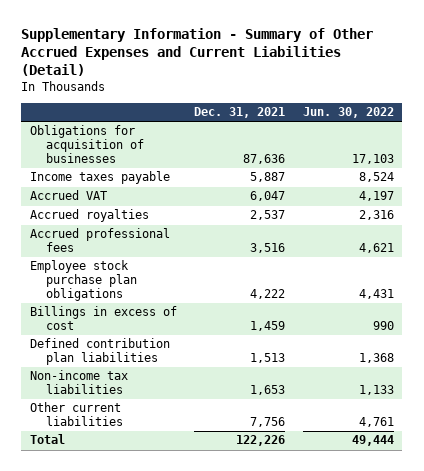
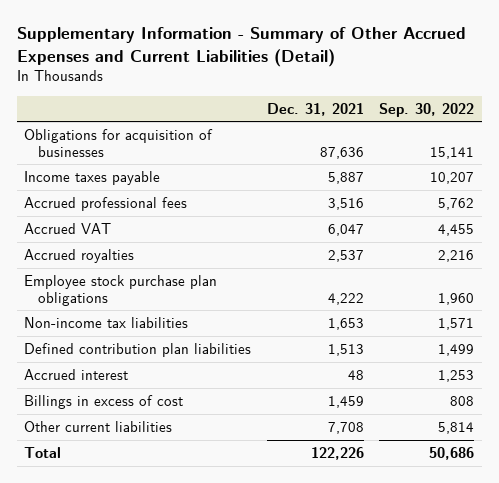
[302,107,394,119] Jun. 30, 2022 -> none
none -> [379,102,475,117] Sep. 30, 2022
[29,228,170,253] Accrued professional fees -> [24,196,188,211] Accrued professional fees
[29,338,170,366] Defined contribution plan liabilities -> [24,342,252,357] Defined contribution plan liabilities
none -> [24,368,129,380] Accrued interest
[29,306,177,331] Billings in excess of cost -> [24,394,184,409] Billings in excess of cost
[250,417,286,428] 7,756 -> [327,421,364,434] 7,708

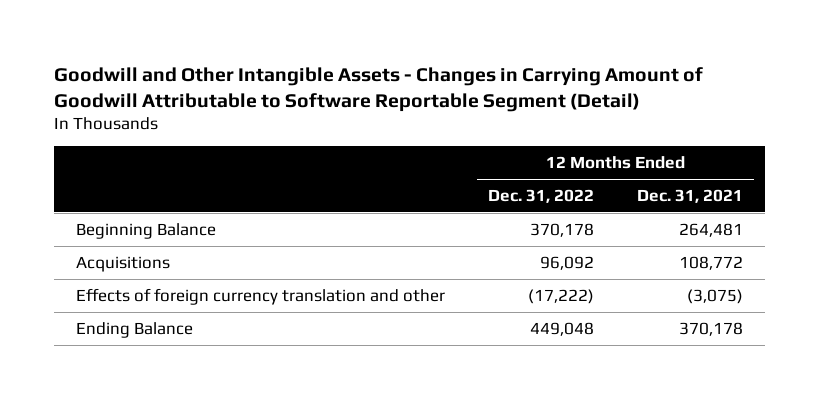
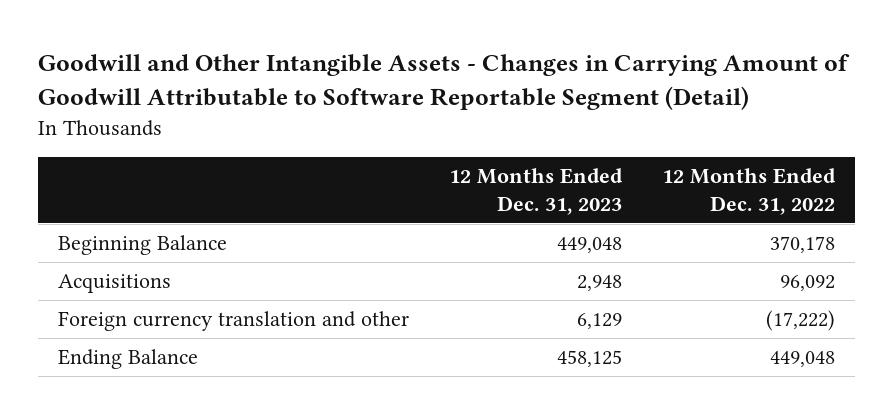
[637,188,744,203] Dec. 31, 2021 -> none
none -> [448,167,623,215] 12 Months Ended Dec. 31, 2023
[76,287,446,305] Effects of foreign currency translation and other -> [57,311,409,332] Foreign currency translation and other

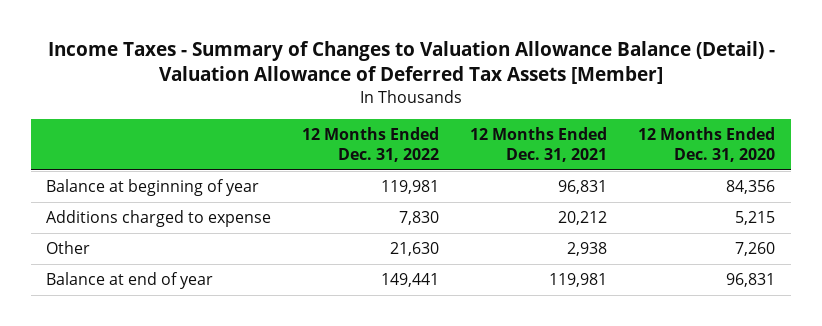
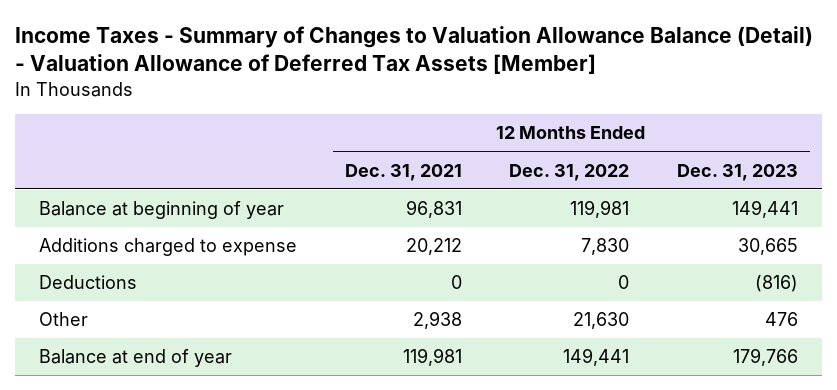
[638,127,776,162] 12 Months Ended Dec. 31, 2020 -> none
none -> [677,163,799,181] Dec. 31, 2023
none -> [38,275,137,290] Deductions

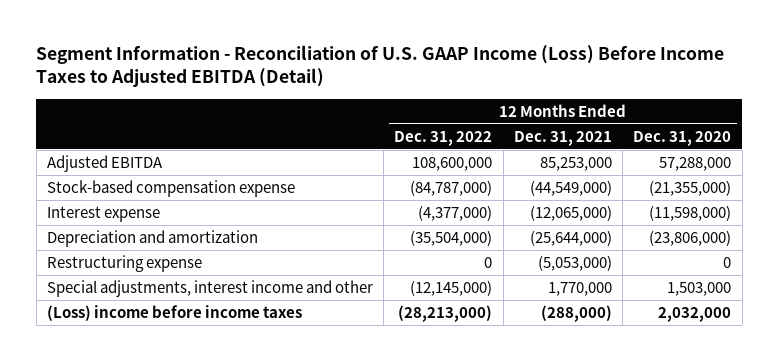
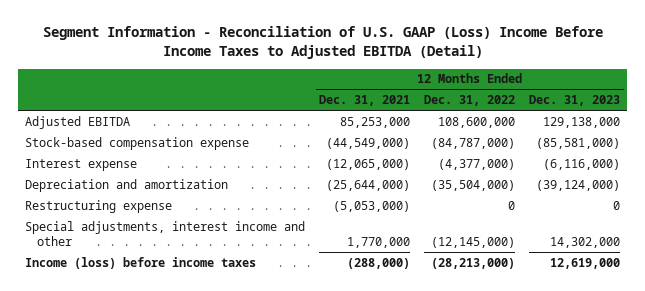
[36,44,725,88] Segment Information - Reconciliation of U.S. GAAP Income (Loss) Before Income Taxes to Adjusted EBITDA (Detail) -> [42,26,603,60] Segment Information - Reconciliation of U.S. GAAP (Loss) Income Before Income Taxes to Adjusted EBITDA (Detail)
[633,130,732,146] Dec. 31, 2020 -> none
none -> [529,95,621,107] Dec. 31, 2023
[46,305,302,322] (Loss) income before income taxes -> [25,256,257,269] Income (loss) before income taxes

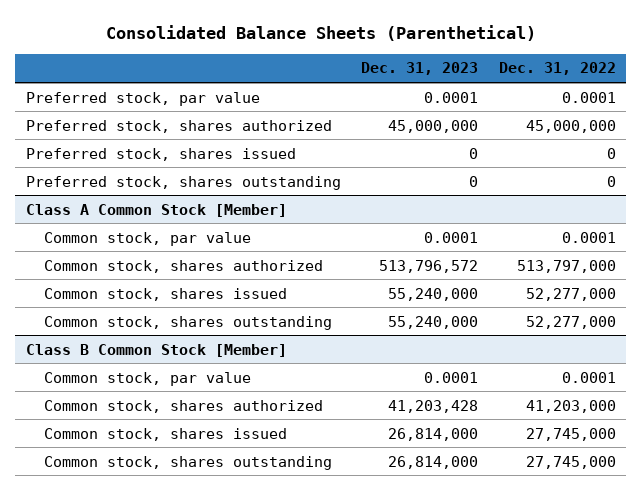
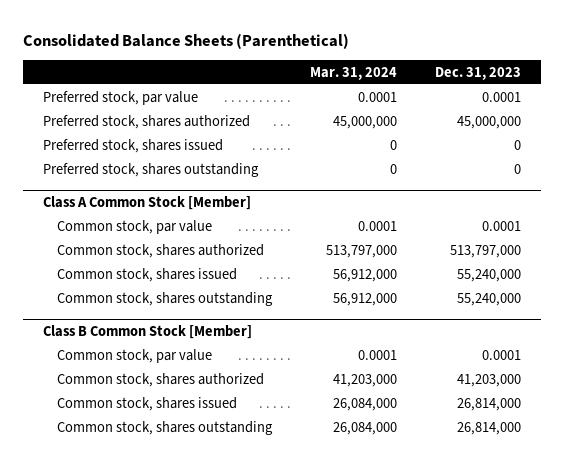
[498,62,616,76] Dec. 31, 2022 -> none
none -> [310,66,398,80] Mar. 31, 2024
[379,259,479,273] 513,796,572 -> [450,244,522,258] 513,797,000
[388,399,479,413] 41,203,428 -> [457,373,522,387] 41,203,000

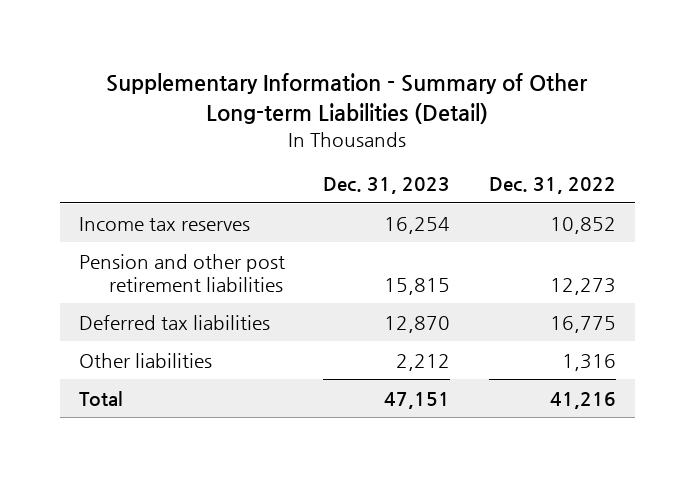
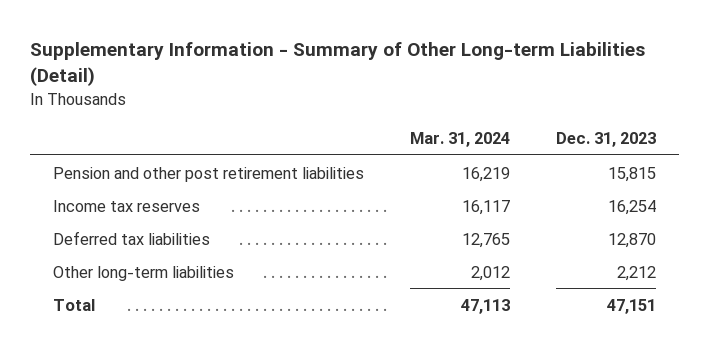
[488,177,616,195] Dec. 31, 2022 -> none
none -> [410,132,511,148] Mar. 31, 2024
[79,216,251,231] Income tax reserves -> [53,199,201,212] Income tax reserves
[79,352,213,368] Other liabilities -> [53,265,235,281] Other long-term liabilities

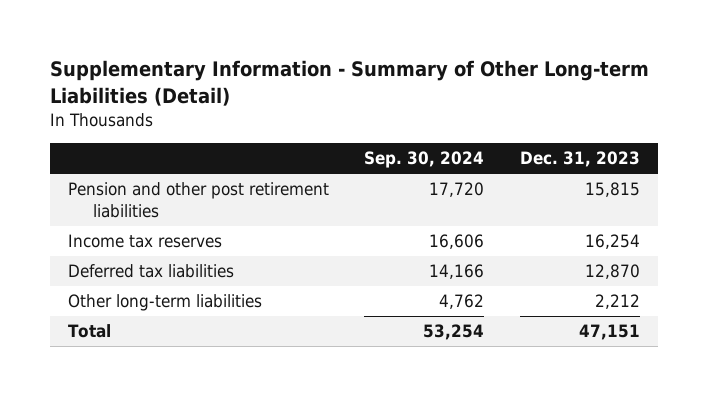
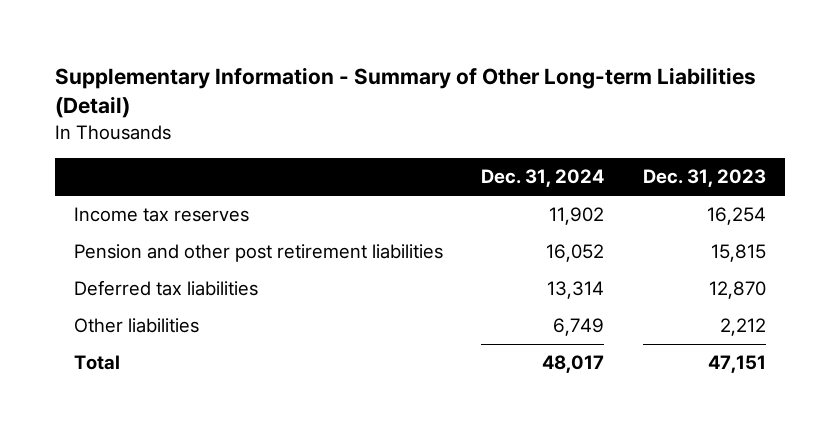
[364,151,485,169] Sep. 30, 2024 -> none
none -> [481,169,605,188] Dec. 31, 2024
[67,182,329,219] Pension and other post retirement liabilities -> [74,244,444,263] Pension and other post retirement liabilities
[67,294,262,312] Other long-term liabilities -> [74,318,200,334] Other liabilities

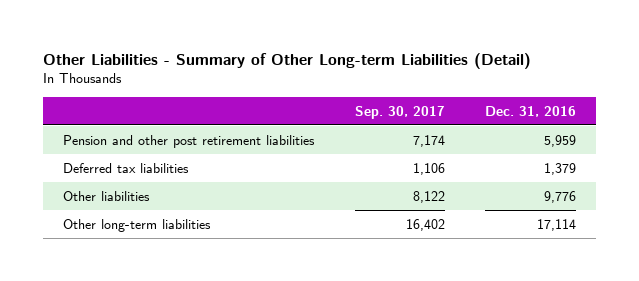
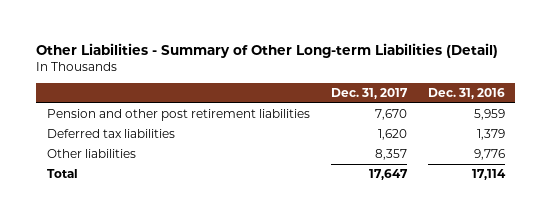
[354,105,445,119] Sep. 30, 2017 -> none
none -> [330,87,408,99] Dec. 31, 2017
[63,218,212,232] Other long-term liabilities -> [46,169,78,179] Total

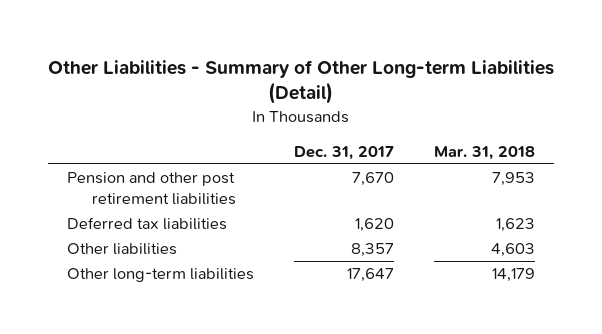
[427,87,505,99] Dec. 31, 2016 -> none
none -> [433,145,535,160] Mar. 31, 2018
[46,169,78,179] Total -> [67,268,255,283] Other long-term liabilities

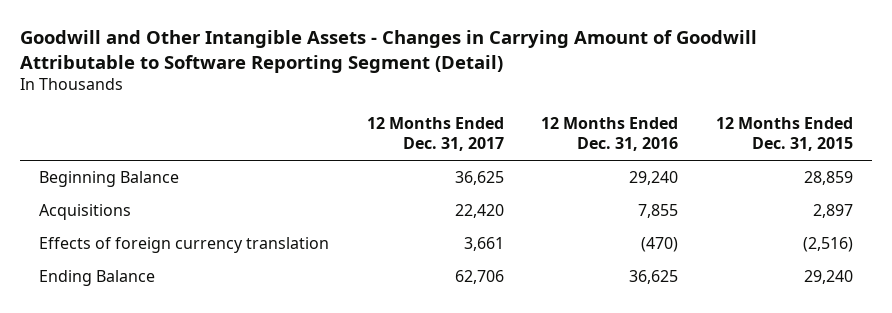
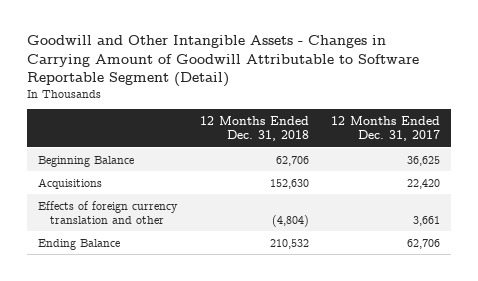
[19,30,757,73] Goodwill and Other Intangible Assets - Changes in Carrying Amount of Goodwill Attributable to Software Reporting Segment (Detail) -> [27,35,420,87] Goodwill and Other Intangible Assets - Changes in Carrying Amount of Goodwill Attributable to Software Reportable Segment (Detail)
[541,116,679,152] 12 Months Ended Dec. 31, 2016 -> none
[716,116,854,152] 12 Months Ended Dec. 31, 2015 -> none
none -> [199,115,309,142] 12 Months Ended Dec. 31, 2018
[38,237,329,254] Effects of foreign currency translation -> [38,200,179,224] Effects of foreign currency translation and other

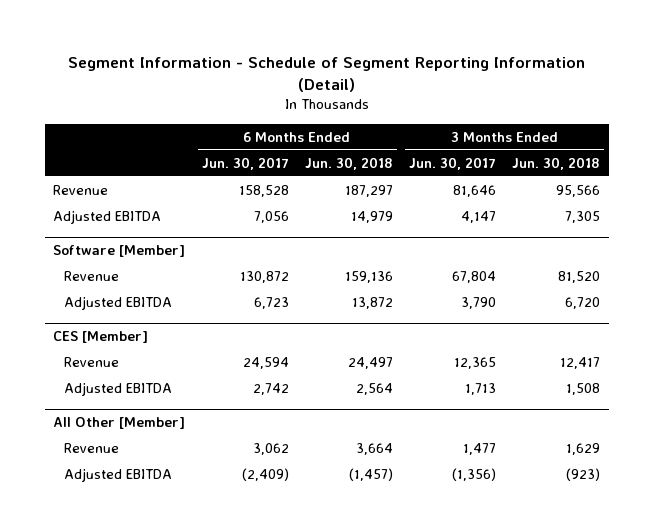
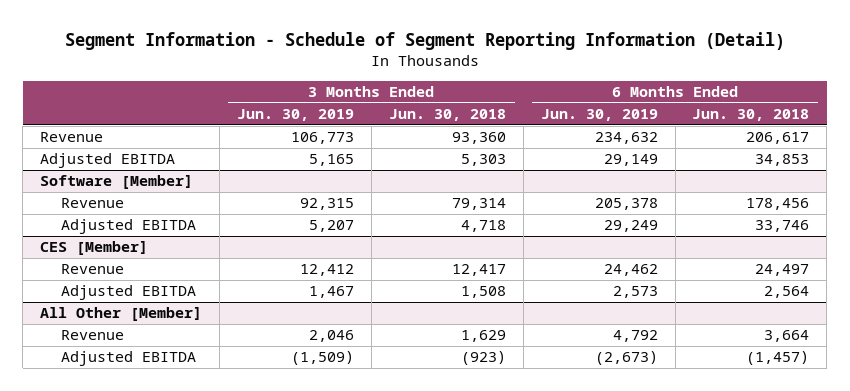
[201,156,289,170] Jun. 30, 2017 -> none
[409,156,497,170] Jun. 30, 2017 -> none
none -> [237,108,355,121] Jun. 30, 2019
none -> [540,108,658,121] Jun. 30, 2019
[344,184,393,197] 187,297 -> [746,132,810,145] 206,617
[556,184,601,197] 95,566 -> [451,132,506,145] 93,360
[350,210,393,223] 14,979 -> [755,154,810,167] 34,853
[565,210,601,223] 7,305 -> [460,154,506,167] 5,303
[344,270,393,283] 159,136 -> [746,198,810,211] 178,456
[558,270,601,283] 81,520 -> [451,198,506,211] 79,314
[351,296,393,309] 13,872 -> [755,220,810,233] 33,746
[565,296,601,309] 6,720 -> [460,220,506,233] 4,718

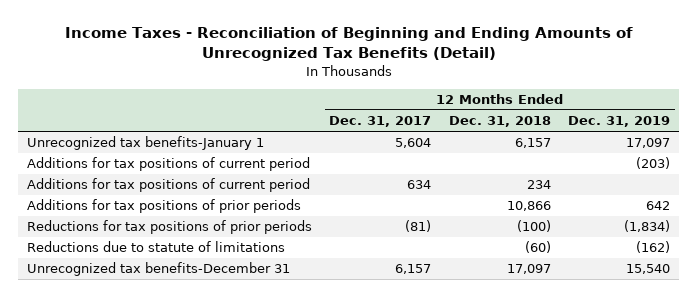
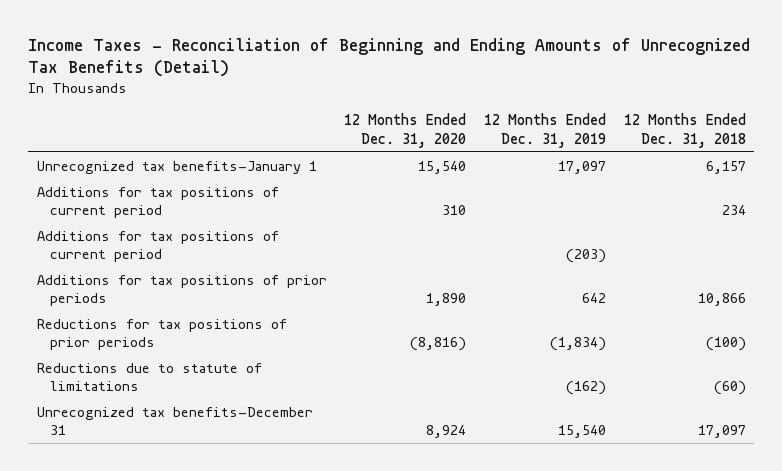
[329,116,432,128] Dec. 31, 2017 -> none
none -> [344,113,467,148] 12 Months Ended Dec. 31, 2020
[26,157,310,172] Additions for tax positions of current period -> [36,230,279,263] Additions for tax positions of current period

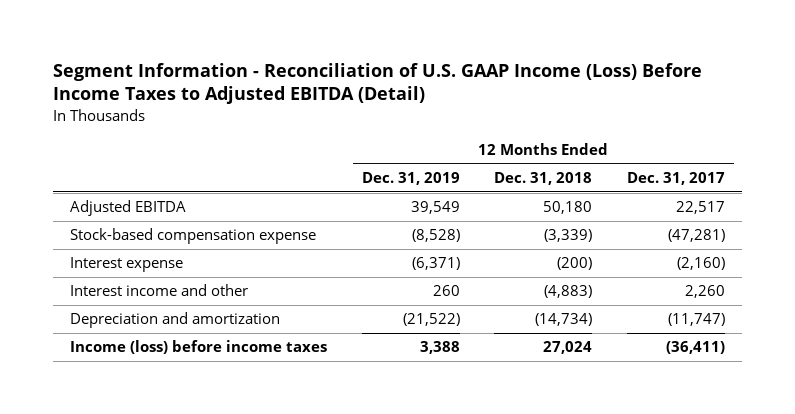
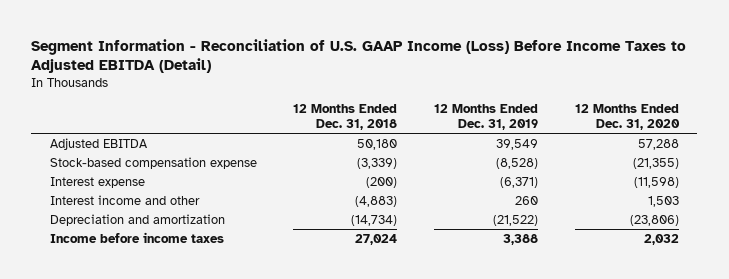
[626,172,725,186] Dec. 31, 2017 -> none
none -> [574,103,680,130] 12 Months Ended Dec. 31, 2020
[70,340,328,355] Income (loss) before income taxes -> [49,231,224,243] Income before income taxes

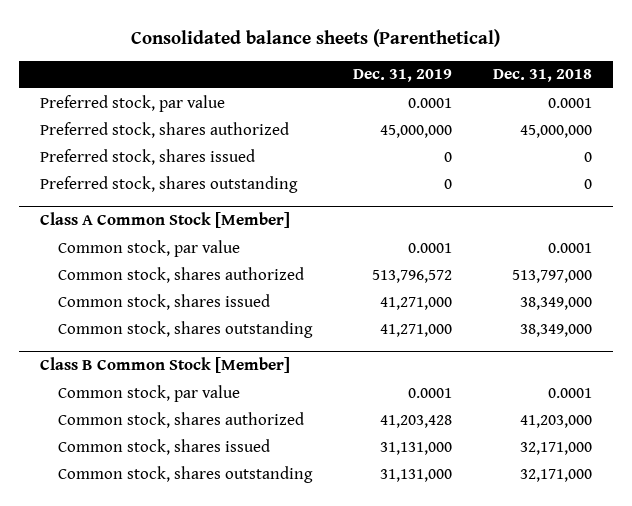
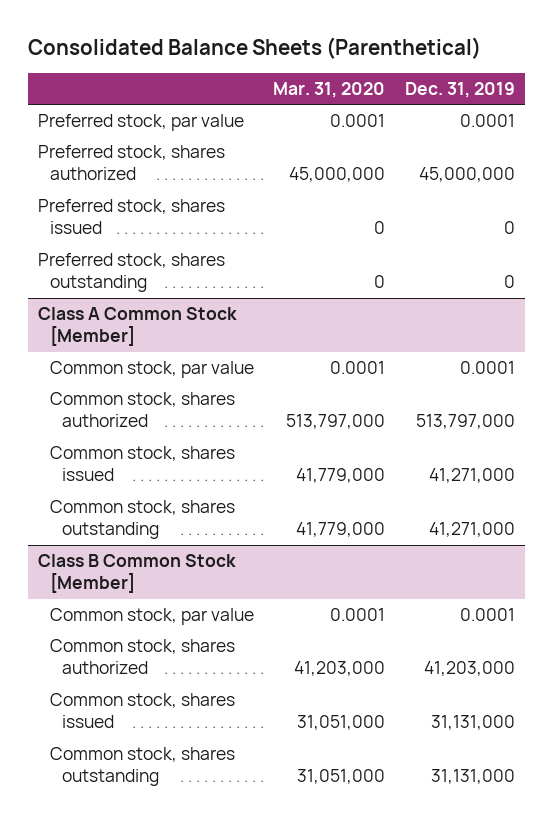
[131,29,501,48] Consolidated balance sheets (Parenthetical) -> [27,37,481,60] Consolidated Balance Sheets (Parenthetical)
[493,69,593,83] Dec. 31, 2018 -> none
none -> [273,81,386,98] Mar. 31, 2020
[372,269,453,283] 513,796,572 -> [416,414,516,430] 513,797,000
[380,414,453,428] 41,203,428 -> [424,661,516,677] 41,203,000

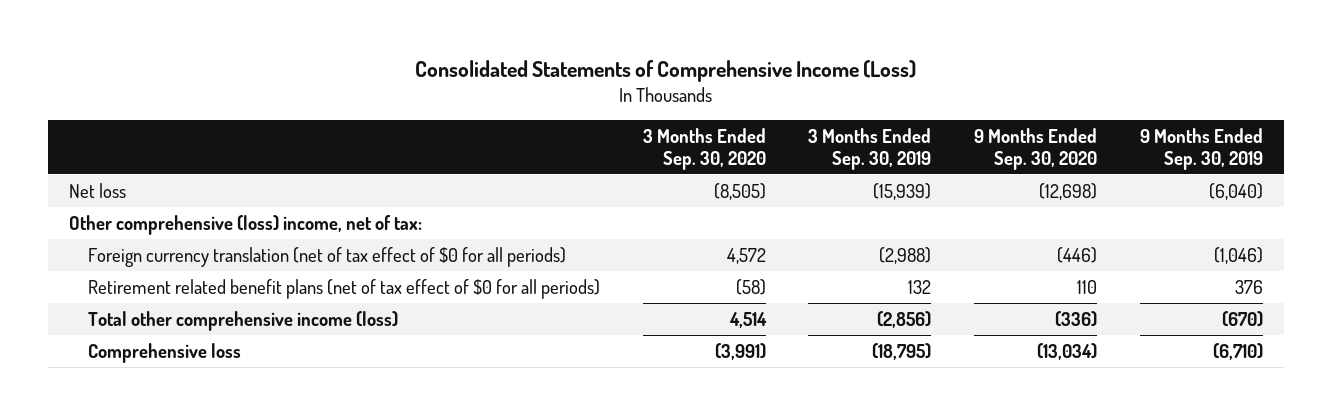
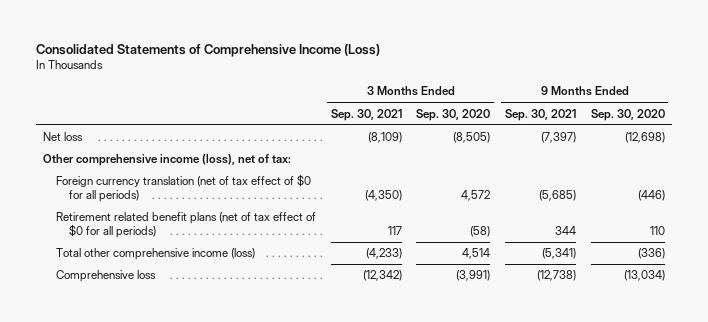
[808,127,932,170] 3 Months Ended Sep. 30, 2019 -> none
[1139,127,1263,170] 9 Months Ended Sep. 30, 2019 -> none
none -> [330,108,402,121] Sep. 30, 2021
none -> [505,108,577,121] Sep. 30, 2021
[69,214,423,235] Other comprehensive (loss) income, net of tax: -> [43,154,292,167] Other comprehensive income (loss), net of tax:

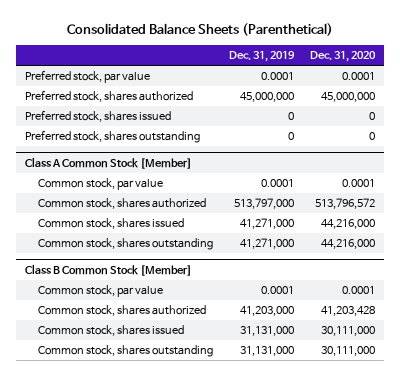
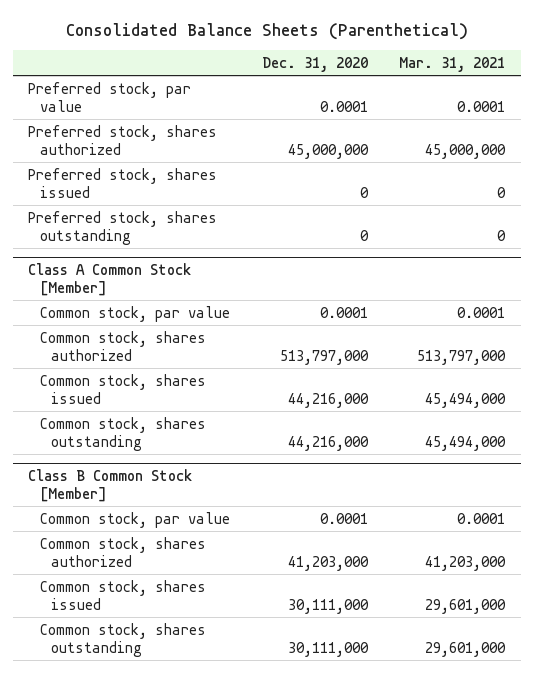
[228,51,295,63] Dec. 31, 2019 -> none
none -> [399,56,506,72] Mar. 31, 2021
[315,198,376,210] 513,796,572 -> [279,349,369,365] 513,797,000
[321,306,376,317] 41,203,428 -> [287,555,369,571] 41,203,000

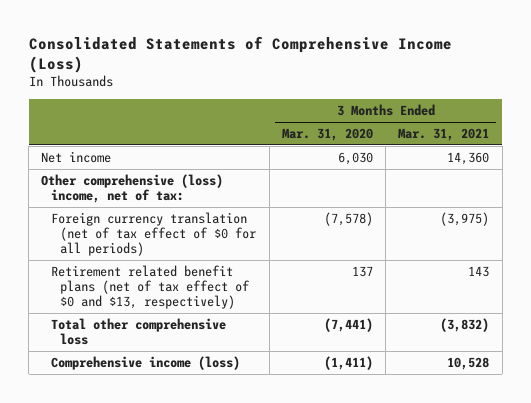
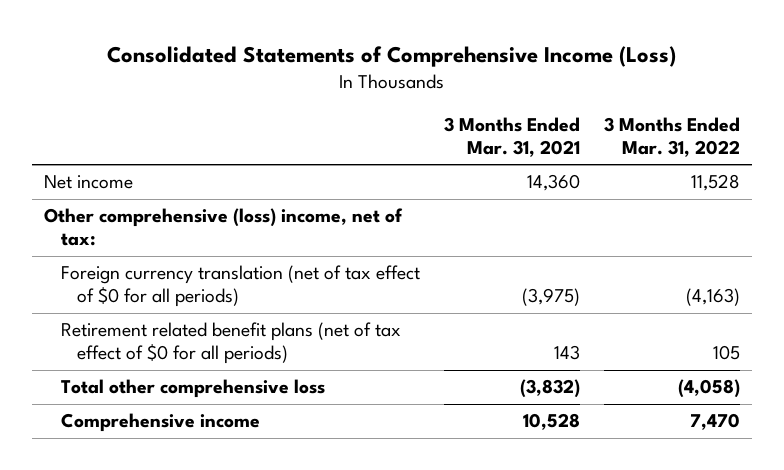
[281,127,373,141] Mar. 31, 2020 -> none
none -> [604,116,741,157] 3 Months Ended Mar. 31, 2022
[50,264,251,309] Retirement related benefit plans (net of tax effect of $0 and $13, respectively) -> [60,322,401,365] Retirement related benefit plans (net of tax effect of $0 for all periods)
[50,355,240,370] Comprehensive income (loss) -> [60,413,260,433] Comprehensive income

